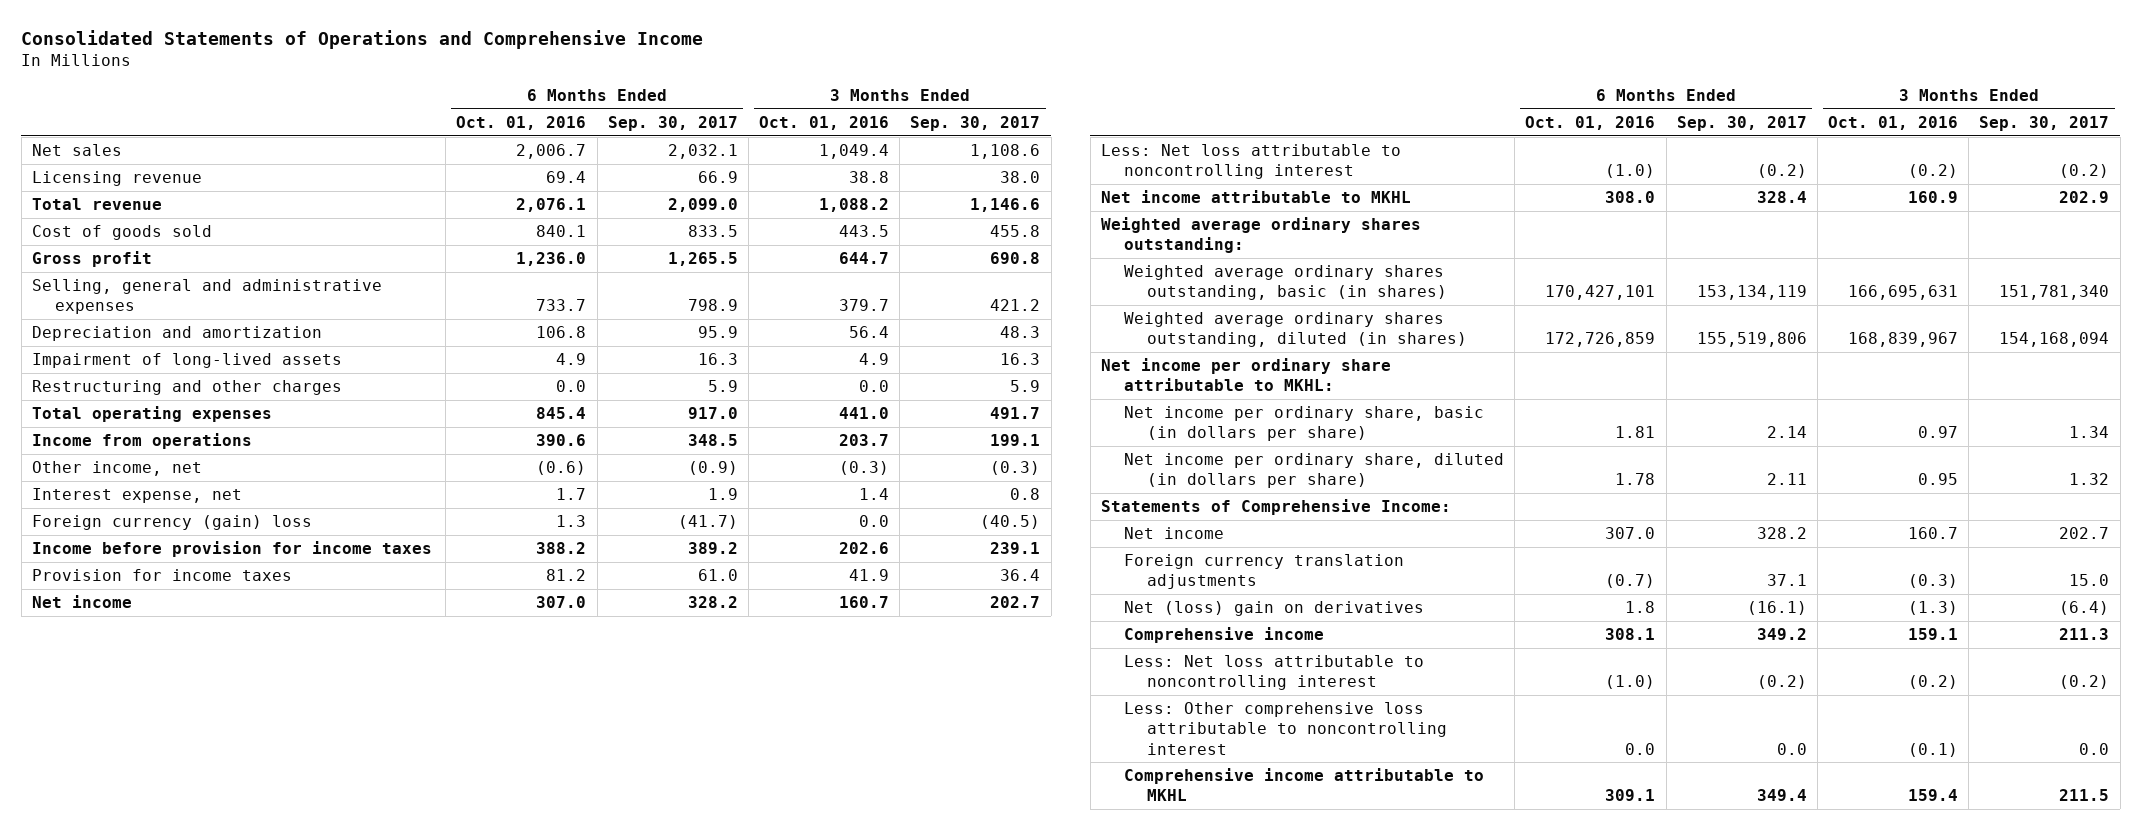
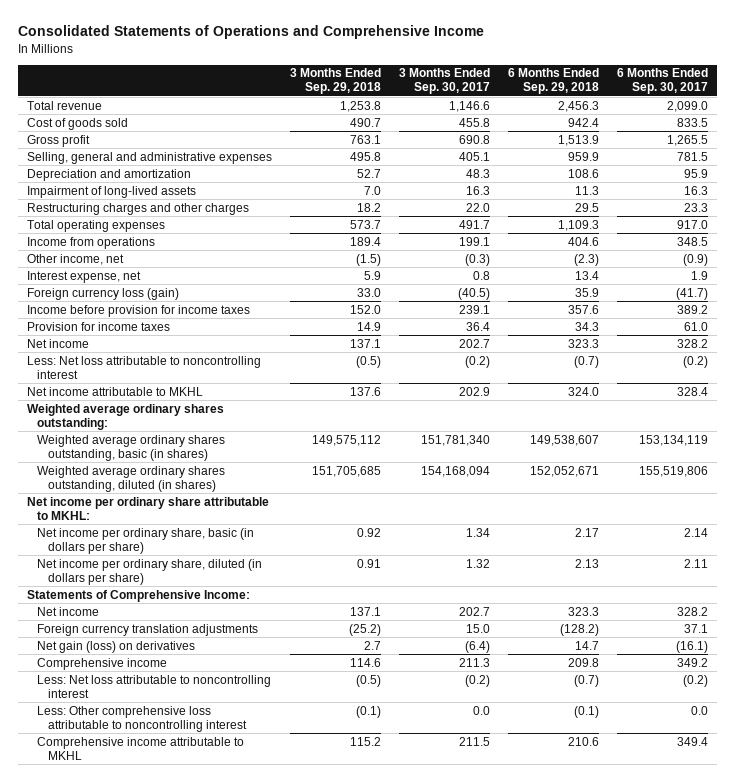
[456,115,587,130] Oct. 01, 2016 -> none
[759,115,890,130] Oct. 01, 2016 -> none
none -> [289,68,381,95] 3 Months Ended Sep. 29, 2018
none -> [507,68,599,95] 6 Months Ended Sep. 29, 2018
[31,144,122,157] Net sales -> none
[31,171,202,187] Licensing revenue -> none
[687,299,738,312] 798.9 -> [676,151,708,161] 781.5
[990,299,1041,312] 421.2 -> [458,151,490,161] 405.1
[31,380,342,396] Restructuring and other charges -> [26,202,249,215] Restructuring charges and other charges
[707,380,738,393] 5.9 -> [683,202,708,212] 23.3
[1010,380,1041,393] 5.9 -> [465,202,490,212] 22.0
[31,515,312,531] Foreign currency (gain) loss -> [26,287,179,300] Foreign currency loss (gain)
[1124,601,1425,617] Net (loss) gain on derivatives -> [37,640,196,653] Net gain (loss) on derivatives

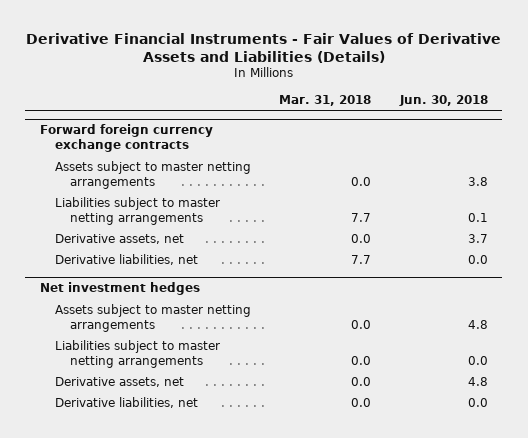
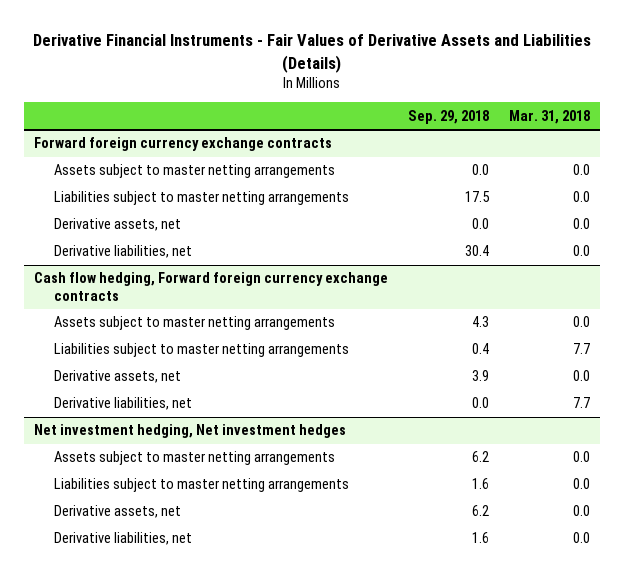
[398,95,488,107] Jun. 30, 2018 -> none
none -> [408,109,490,124] Sep. 29, 2018
none -> [53,191,349,206] Liabilities subject to master netting arrangements
none -> [53,218,181,232] Derivative assets, net
none -> [53,245,192,259] Derivative liabilities, net
none -> [34,272,389,301] Cash flow hedging, Forward foreign currency exchange contracts
none -> [53,316,335,331] Assets subject to master netting arrangements
[39,282,200,296] Net investment hedges -> [34,424,347,439] Net investment hedging, Net investment hedges

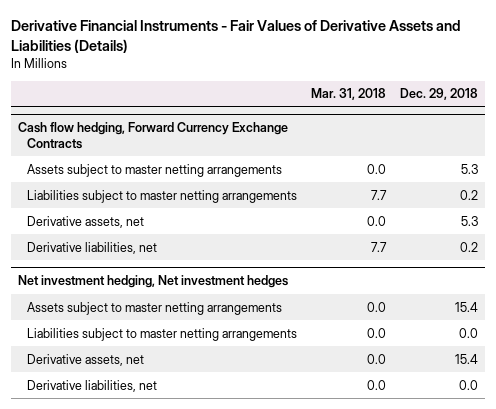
[408,109,490,124] Sep. 29, 2018 -> none
none -> [400,88,479,101] Dec. 29, 2018
[34,137,333,152] Forward foreign currency exchange contracts -> none
[53,164,335,179] Assets subject to master netting arrangements -> none
[53,191,349,206] Liabilities subject to master netting arrangements -> none
[53,218,181,232] Derivative assets, net -> none
[53,245,192,259] Derivative liabilities, net -> none
[34,272,389,301] Cash flow hedging, Forward foreign currency exchange contracts -> [18,122,289,150] Cash flow hedging, Forward Currency Exchange Contracts

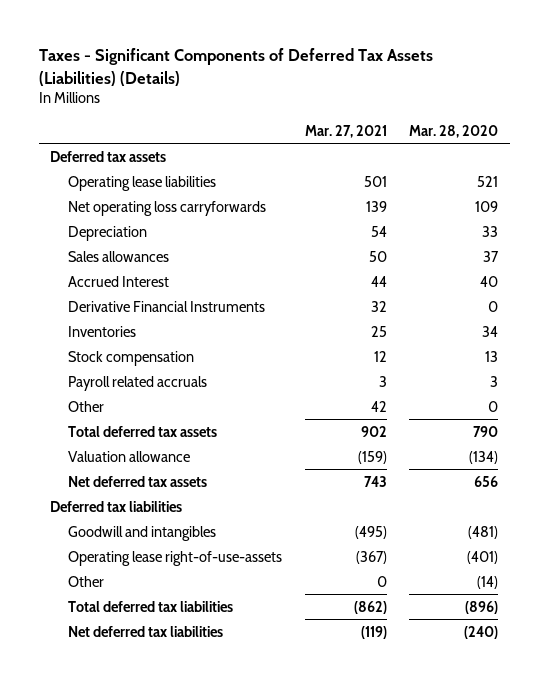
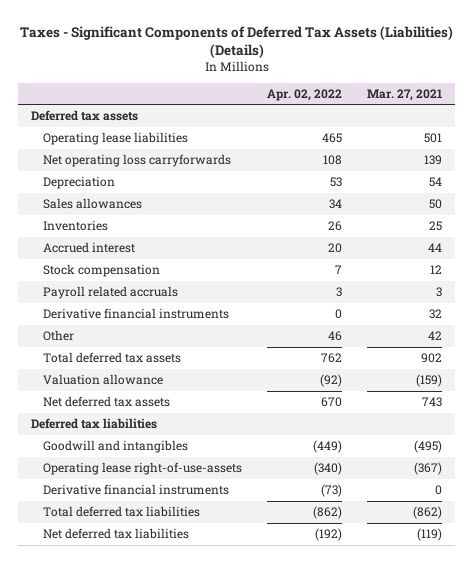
[409,124,499,138] Mar. 28, 2020 -> none
none -> [267,88,343,101] Apr. 02, 2022
[68,275,170,287] Accrued Interest -> none
[68,300,266,312] Derivative Financial Instruments -> none
none -> [43,242,136,254] Accrued interest
none -> [43,308,230,320] Derivative financial instruments
[68,575,105,587] Other -> none
none -> [43,484,230,496] Derivative financial instruments

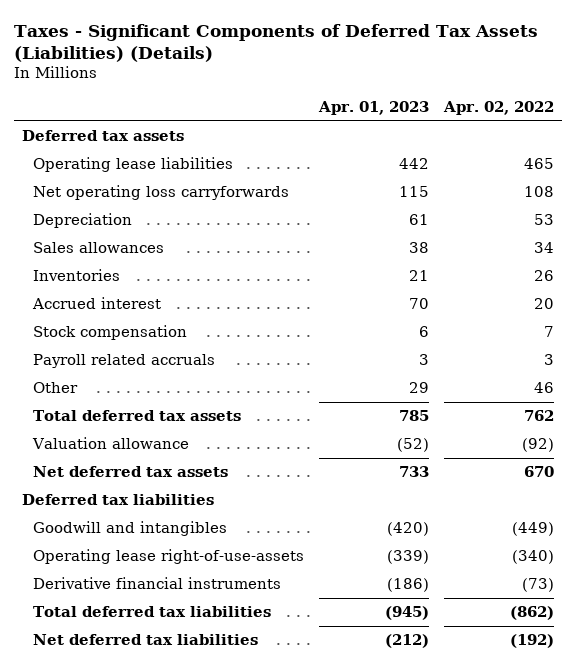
[367,88,443,101] Mar. 27, 2021 -> none
none -> [317,101,429,116] Apr. 01, 2023
[43,308,230,320] Derivative financial instruments -> none

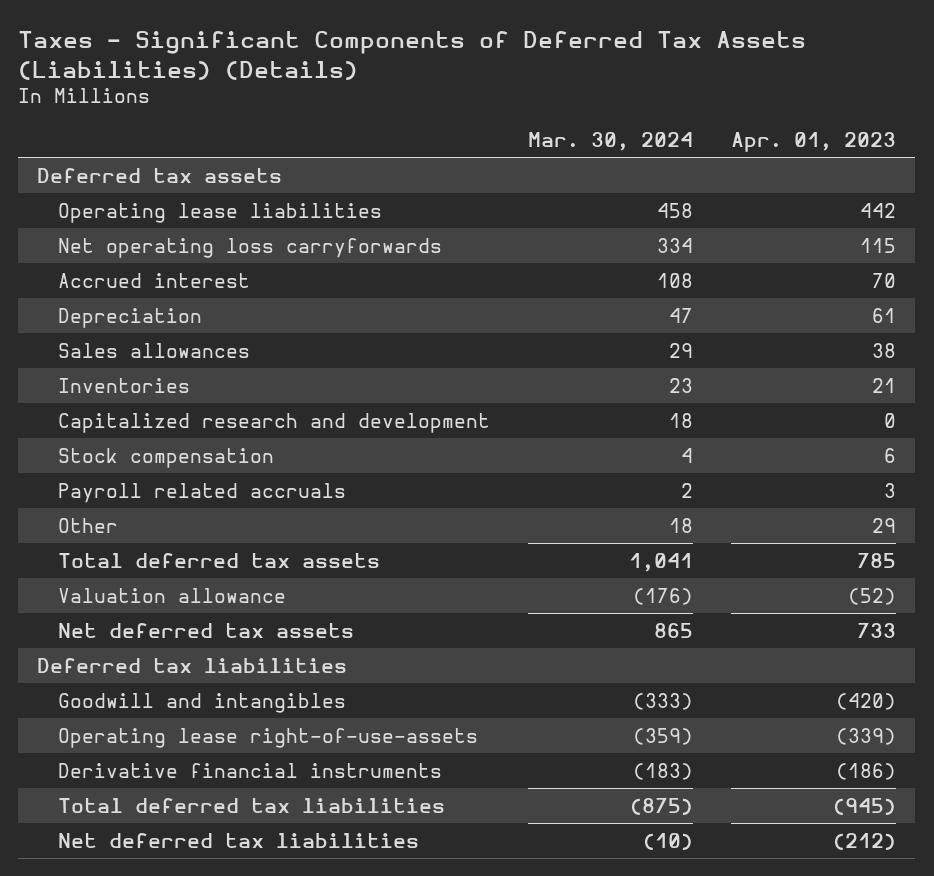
[443,101,555,116] Apr. 02, 2022 -> none
none -> [528,132,694,152] Mar. 30, 2024
[31,297,161,310] Accrued interest -> [58,272,251,288] Accrued interest
none -> [58,412,491,433] Capitalized research and development

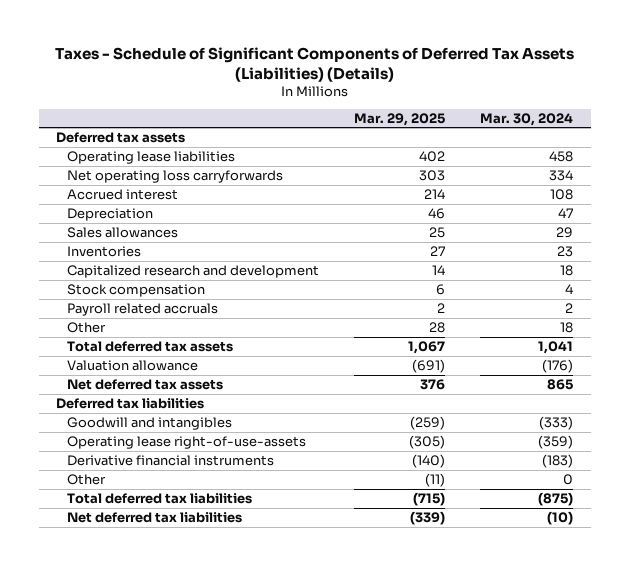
[18,31,807,80] Taxes - Significant Components of Deferred Tax Assets (Liabilities) (Details) -> [54,46,574,82] Taxes - Schedule of Significant Components of Deferred Tax Assets (Liabilities) (Details)
[731,132,897,153] Apr. 01, 2023 -> none
none -> [354,112,446,126] Mar. 29, 2025
none -> [67,473,107,485] Other

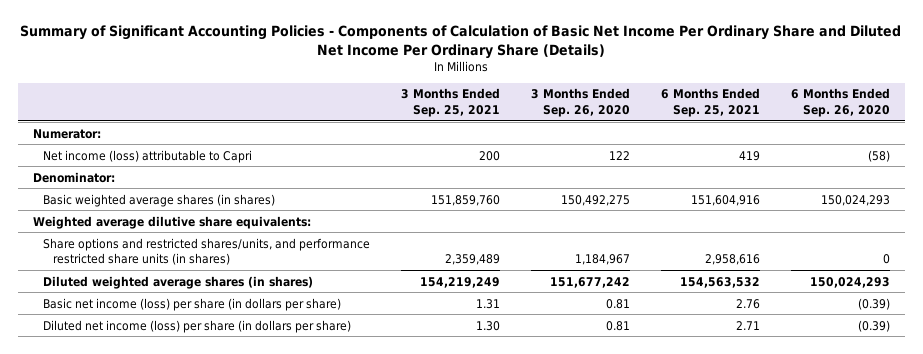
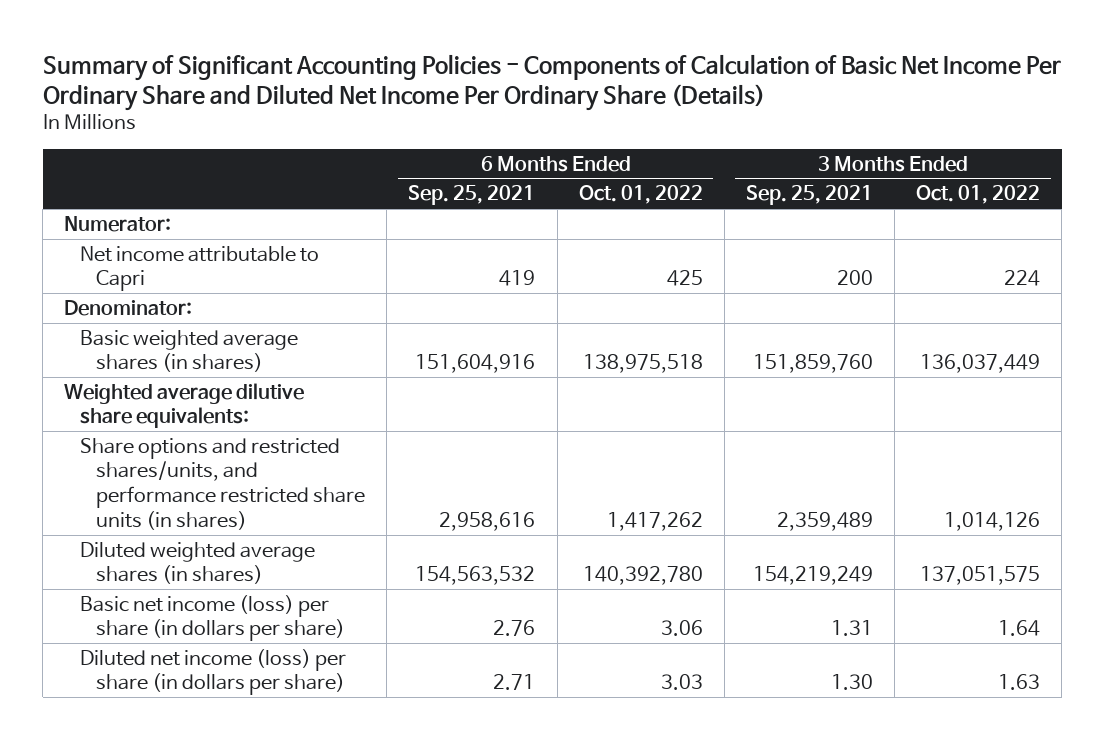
[530,88,630,117] 3 Months Ended Sep. 26, 2020 -> none
[790,88,890,117] 6 Months Ended Sep. 26, 2020 -> none
none -> [578,185,703,205] Oct. 01, 2022
none -> [916,185,1041,205] Oct. 01, 2022
[43,149,253,163] Net income (loss) attributable to Capri -> [80,245,320,292] Net income attributable to Capri

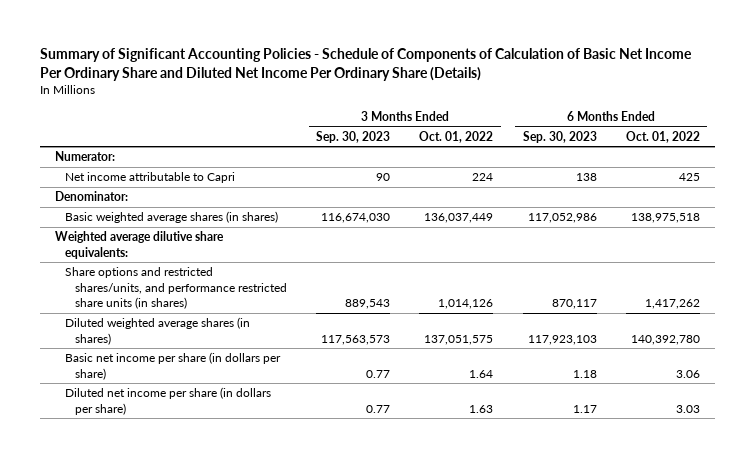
[42,53,1061,112] Summary of Significant Accounting Policies - Components of Calculation of Basic Net Income Per Ordinary Share and Diluted Net Income Per Ordinary Share (Details) -> [40,48,693,81] Summary of Significant Accounting Policies - Schedule of Components of Calculation of Basic Net Income Per Ordinary Share and Diluted Net Income Per Ordinary Share (Details)
[408,185,536,206] Sep. 25, 2021 -> none
[745,185,873,206] Sep. 25, 2021 -> none
none -> [315,130,390,143] Sep. 30, 2023
none -> [522,130,597,143] Sep. 30, 2023
[80,594,346,642] Basic net income (loss) per share (in dollars per share) -> [64,352,281,380] Basic net income per share (in dollars per share)
[80,648,347,696] Diluted net income (loss) per share (in dollars per share) -> [64,387,271,415] Diluted net income per share (in dollars per share)

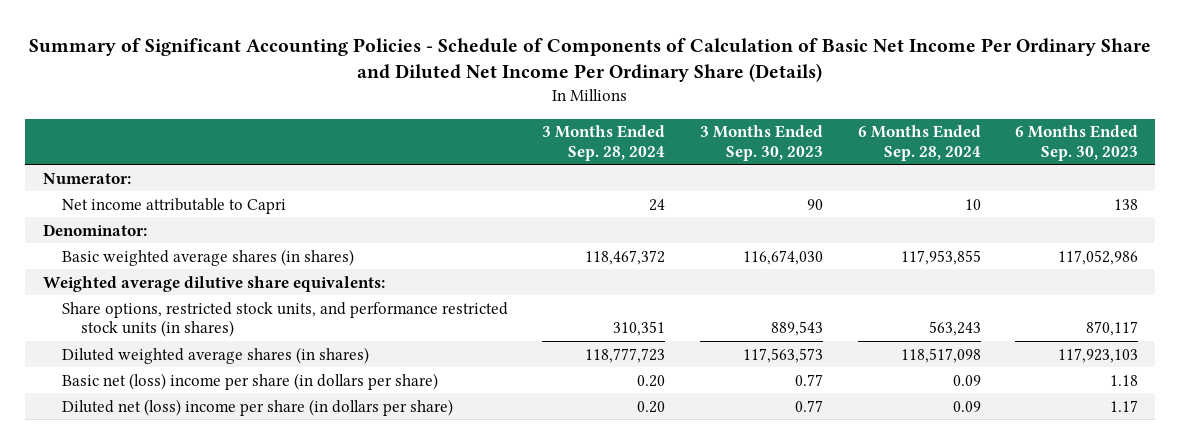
[419,130,494,143] Oct. 01, 2022 -> none
[626,130,701,143] Oct. 01, 2022 -> none
none -> [542,125,666,161] 3 Months Ended Sep. 28, 2024
none -> [857,125,981,161] 6 Months Ended Sep. 28, 2024
[64,267,287,310] Share options and restricted shares/units, and performance restricted share units (in shares) -> [61,301,508,338] Share options, restricted stock units, and performance restricted stock units (in shares)
[64,352,281,380] Basic net income per share (in dollars per share) -> [61,372,438,390] Basic net (loss) income per share (in dollars per share)
[64,387,271,415] Diluted net income per share (in dollars per share) -> [61,398,453,416] Diluted net (loss) income per share (in dollars per share)

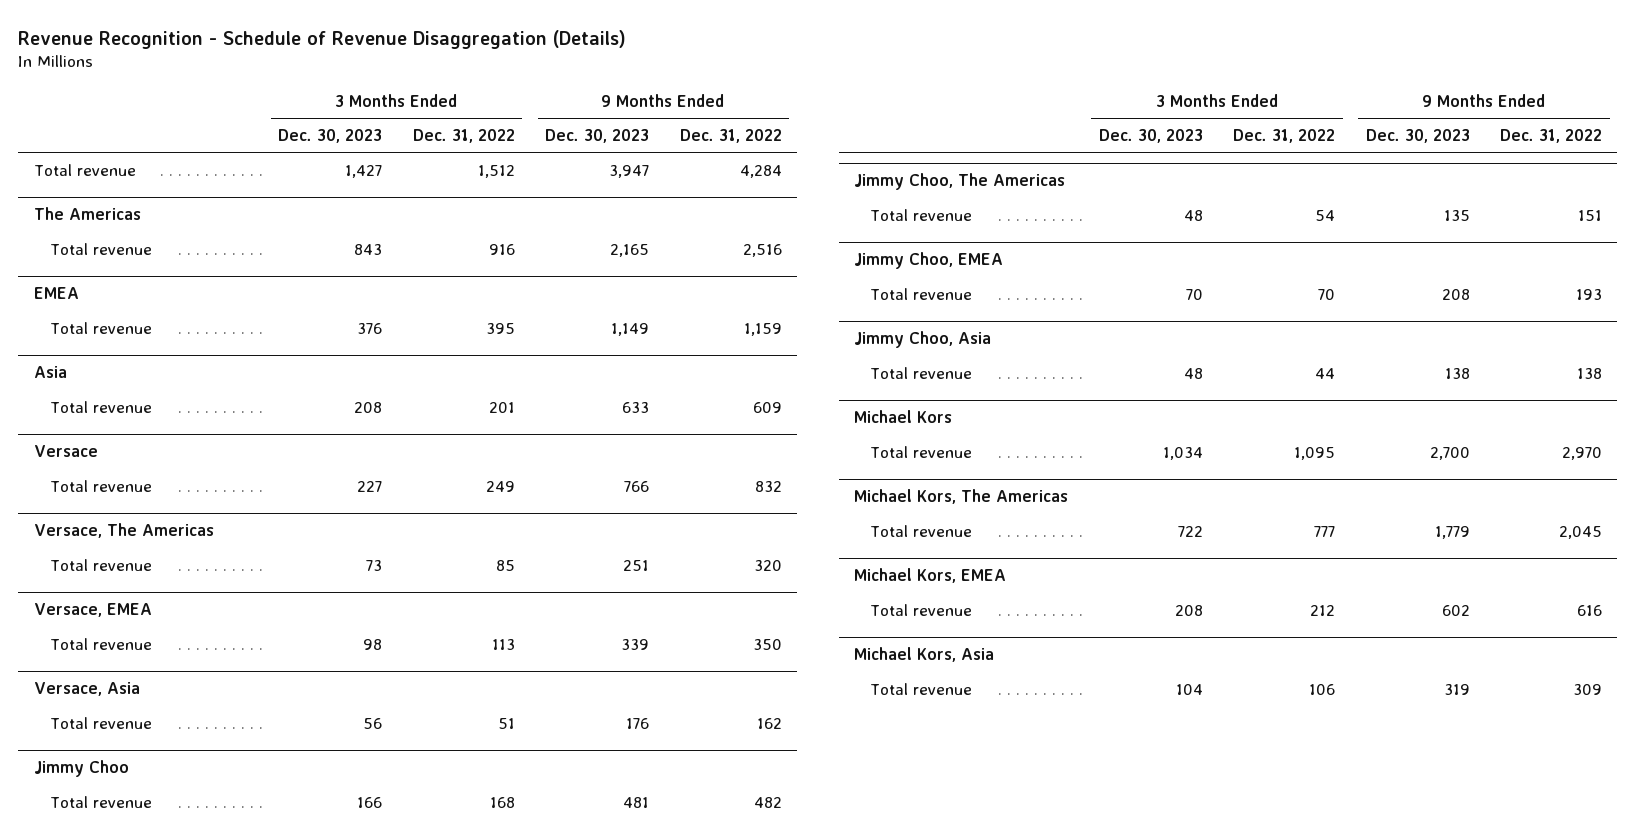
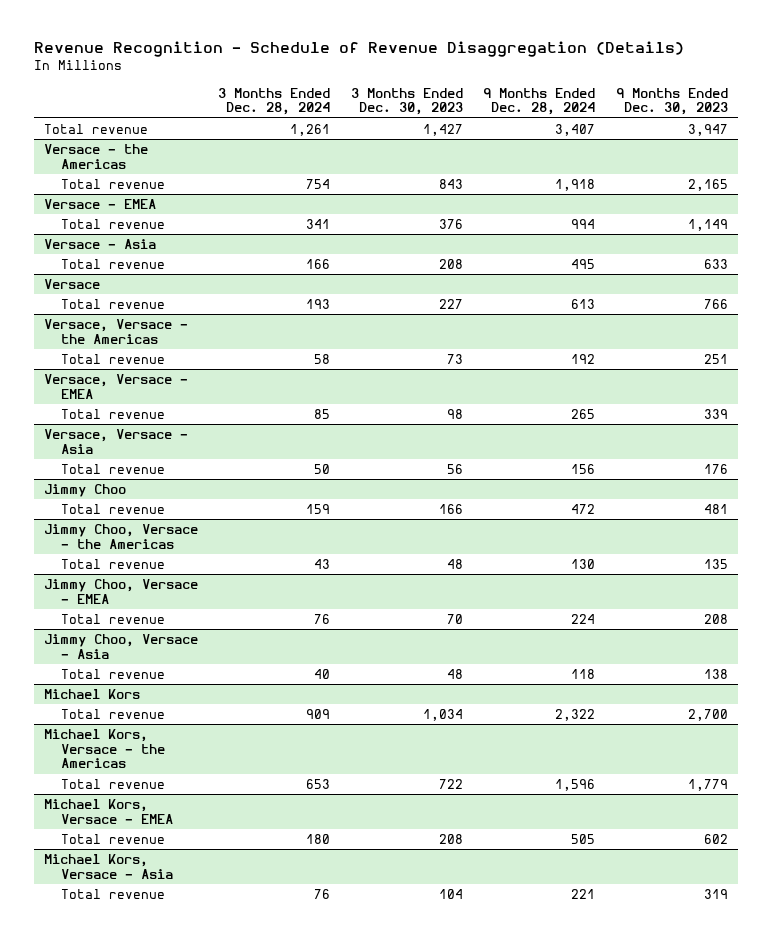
[412,128,515,143] Dec. 31, 2022 -> none
[679,128,782,143] Dec. 31, 2022 -> none
none -> [218,87,331,116] 3 Months Ended Dec. 28, 2024
none -> [483,87,596,116] 9 Months Ended Dec. 28, 2024
[33,207,141,221] The Americas -> [44,143,149,169] Versace - the Americas
[33,287,79,300] EMEA -> [44,198,157,209] Versace - EMEA
[33,366,67,379] Asia -> [44,238,157,249] Versace - Asia
[33,523,214,539] Versace, The Americas -> [44,318,189,344] Versace, Versace - the Americas
[33,603,152,618] Versace, EMEA -> [44,373,189,399] Versace, Versace - EMEA
[33,682,140,697] Versace, Asia -> [44,428,189,454] Versace, Versace - Asia
[854,173,1066,191] Jimmy Choo, The Americas -> [44,523,199,549] Jimmy Choo, Versace - the Americas
[854,252,1004,270] Jimmy Choo, EMEA -> [44,578,199,604] Jimmy Choo, Versace - EMEA
[854,331,992,349] Jimmy Choo, Asia -> [44,633,199,659] Jimmy Choo, Versace - Asia
[854,489,1069,505] Michael Kors, The Americas -> [44,728,166,769] Michael Kors, Versace - the Americas
[854,568,1007,584] Michael Kors, EMEA -> [44,798,174,824] Michael Kors, Versace - EMEA
[854,647,995,663] Michael Kors, Asia -> [44,853,174,879] Michael Kors, Versace - Asia

